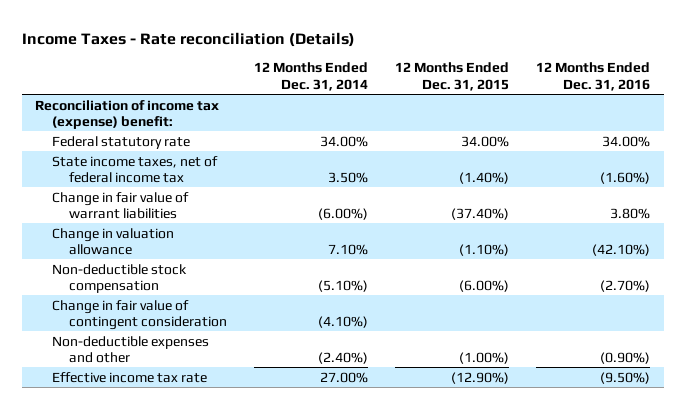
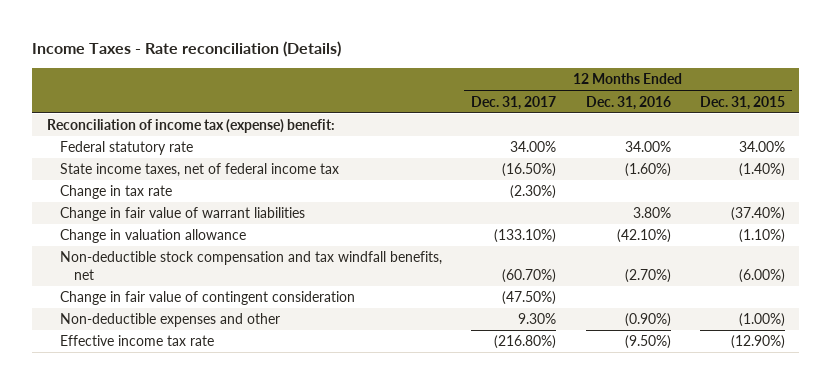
[253,62,368,91] 12 Months Ended Dec. 31, 2014 -> none
none -> [471,95,557,110] Dec. 31, 2017
none -> [60,185,173,200] Change in tax rate
[52,263,188,293] Non-deductible stock compensation -> [60,251,443,280] Non-deductible stock compensation and tax windfall benefits, net

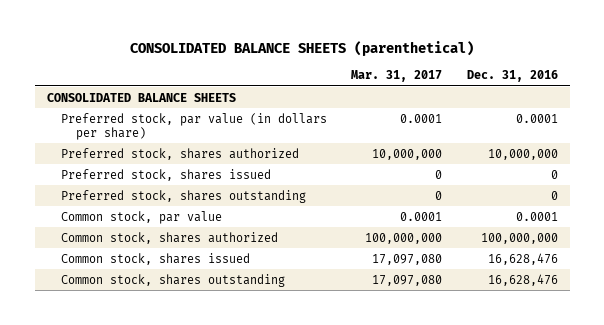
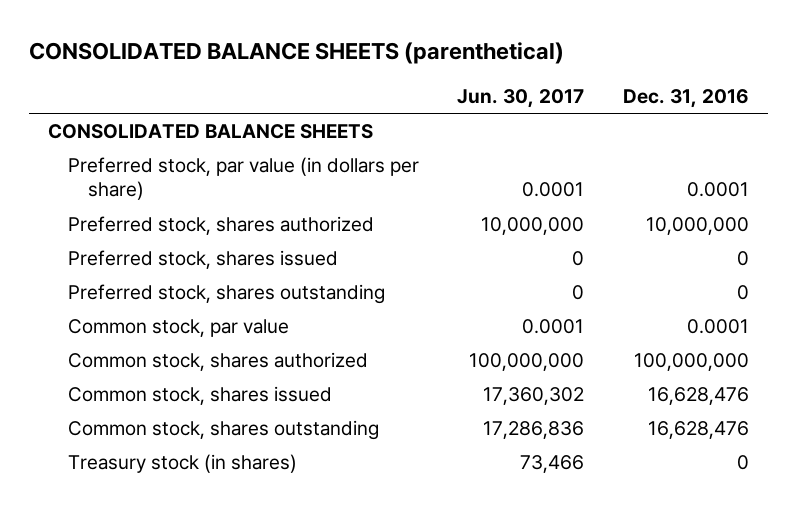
[351,69,443,82] Mar. 31, 2017 -> none
none -> [457,88,585,108] Jun. 30, 2017
none -> [68,454,298,474] Treasury stock (in shares)

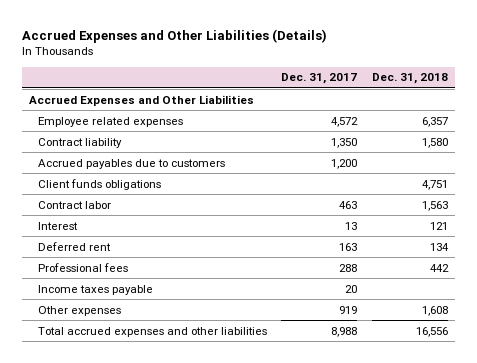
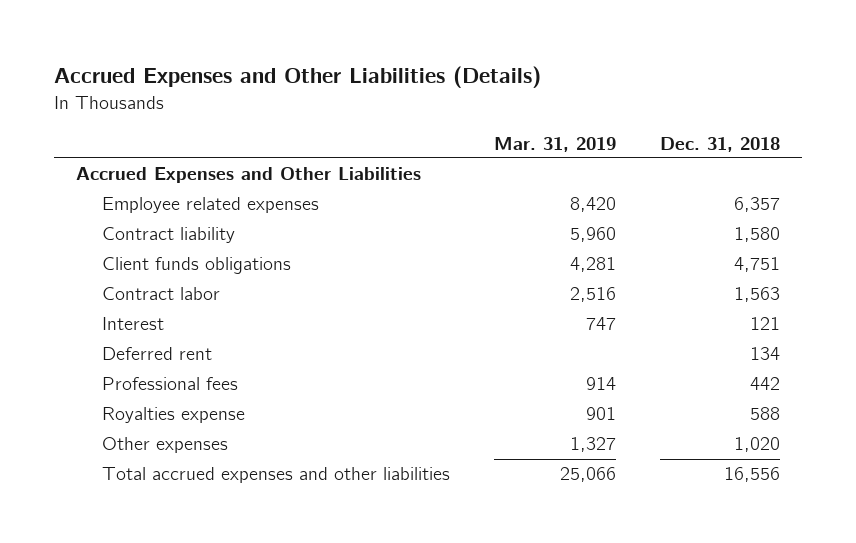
[281,73,358,85] Dec. 31, 2017 -> none
none -> [494,136,617,152] Mar. 31, 2019
[37,158,225,169] Accrued payables due to customers -> none
[37,284,153,295] Income taxes payable -> none
none -> [102,407,246,424] Royalties expense
[421,305,448,316] 1,608 -> [734,437,781,453] 1,020

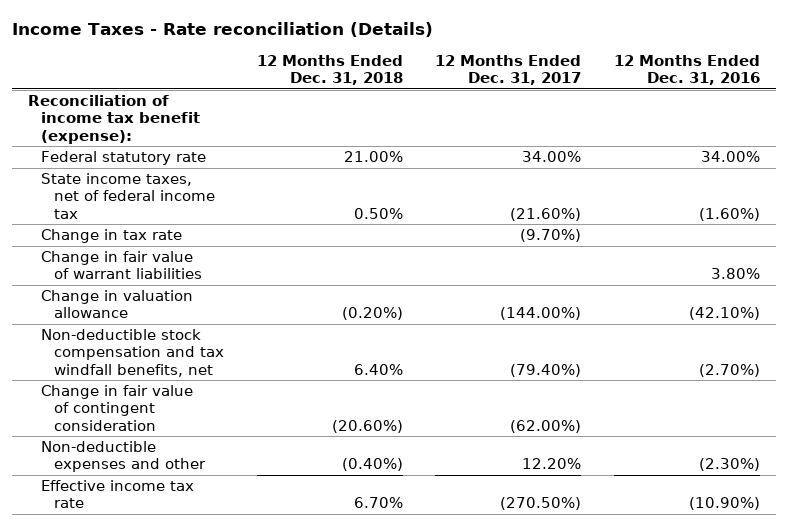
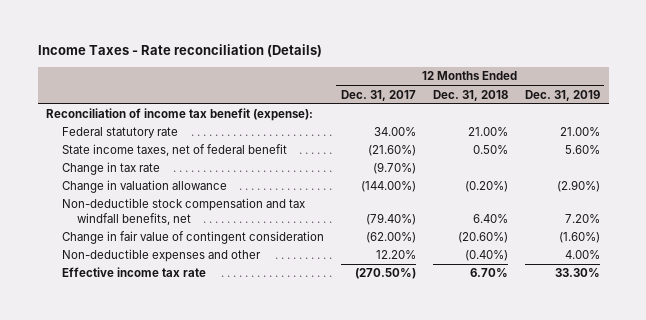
[614,55,761,86] 12 Months Ended Dec. 31, 2016 -> none
none -> [524,89,600,101] Dec. 31, 2019
[41,173,216,219] State income taxes, net of federal income tax -> [61,144,287,157] State income taxes, net of federal benefit
[41,251,203,280] Change in fair value of warrant liabilities -> none

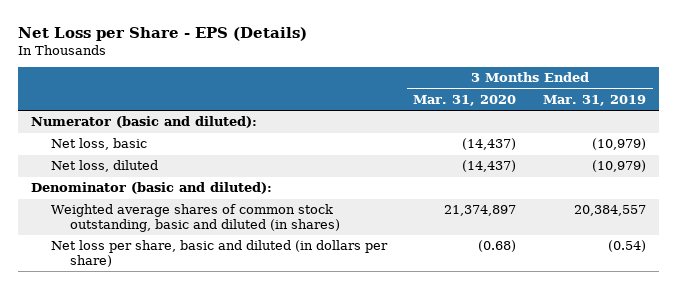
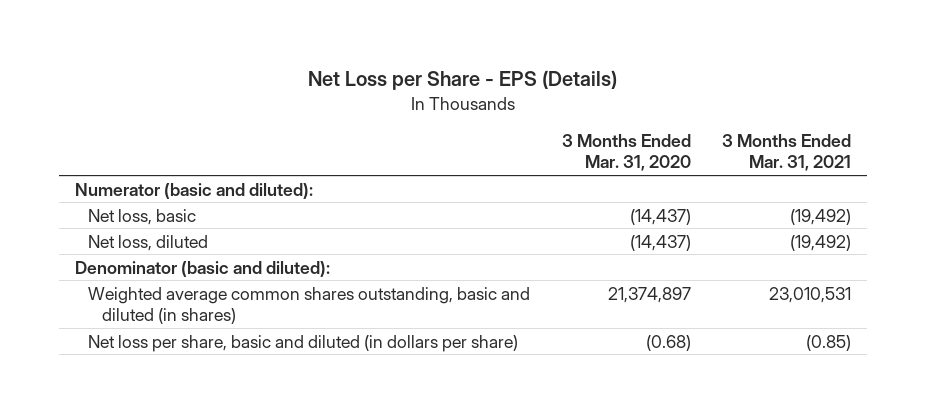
[543,95,647,107] Mar. 31, 2019 -> none
none -> [722,134,852,172] 3 Months Ended Mar. 31, 2021
[50,204,341,232] Weighted average shares of common stock outstanding, basic and diluted (in shares) -> [88,286,531,324] Weighted average common shares outstanding, basic and diluted (in shares)

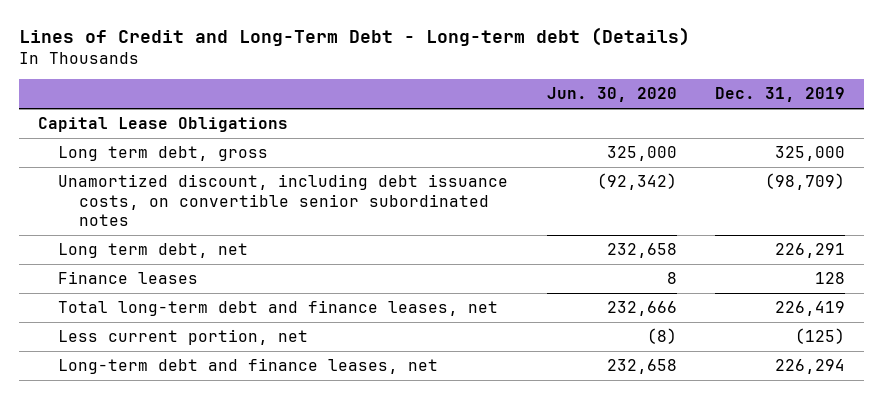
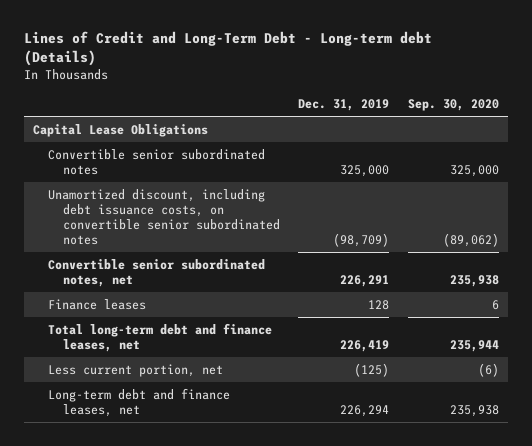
[546,87,677,103] Jun. 30, 2020 -> none
none -> [407,99,499,112] Sep. 30, 2020
[58,146,269,162] Long term debt, gross -> [47,148,265,175] Convertible senior subordinated notes
[58,243,249,259] Long term debt, net -> [47,258,265,287] Convertible senior subordinated notes, net

